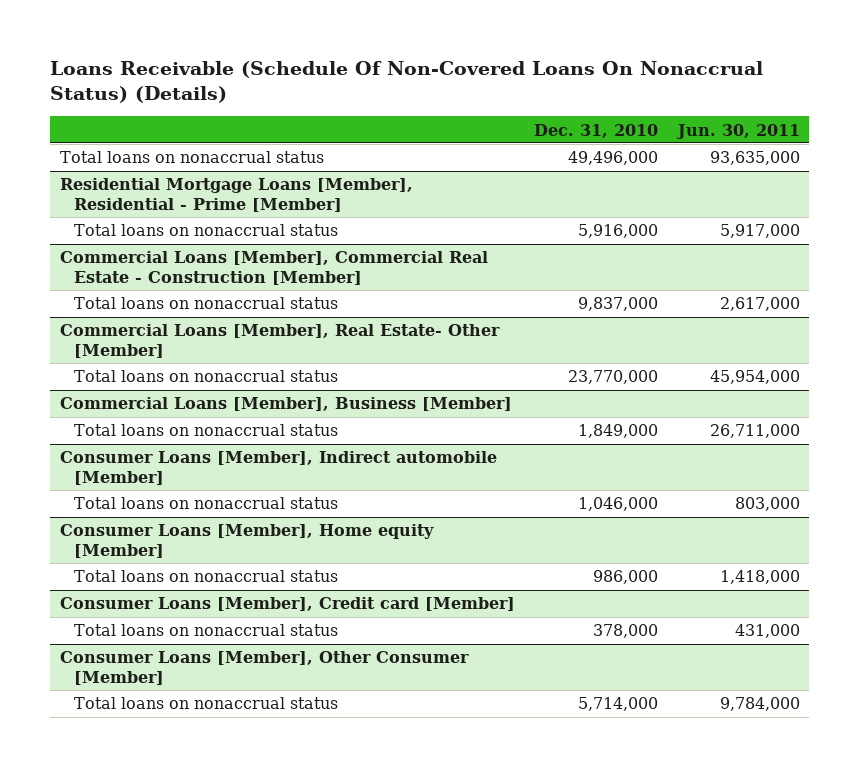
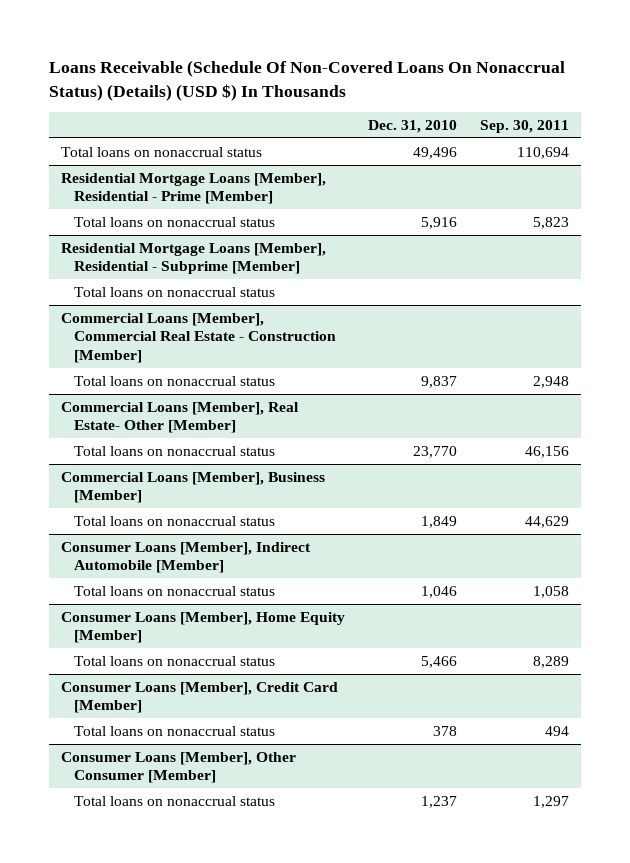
[49,60,763,104] Loans Receivable (Schedule Of Non-Covered Loans On Nonaccrual Status) (Details) -> [48,59,565,101] Loans Receivable (Schedule Of Non-Covered Loans On Nonaccrual Status) (Details) (USD $) In Thousands
[675,123,800,139] Jun. 30, 2011 -> none
none -> [480,119,570,133] Sep. 30, 2011
[568,151,659,166] 49,496,000 -> [412,146,457,159] 49,496
[578,224,659,239] 5,916,000 -> [420,216,457,229] 5,916
none -> [60,242,326,275] Residential Mortgage Loans [Member], Residential - Subprime [Member]
none -> [74,286,276,297] Total loans on nonaccrual status
[578,297,659,312] 9,837,000 -> [420,375,457,388] 9,837
[568,370,659,385] 23,770,000 -> [412,445,457,458] 23,770
[578,424,659,439] 1,849,000 -> [420,515,457,528] 1,849
[59,451,497,485] Consumer Loans [Member], Indirect automobile [Member] -> [60,541,311,574] Consumer Loans [Member], Indirect Automobile [Member]
[578,497,659,512] 1,046,000 -> [420,585,457,598] 1,046
[59,524,434,558] Consumer Loans [Member], Home equity [Member] -> [60,611,345,644] Consumer Loans [Member], Home Equity [Member]
[593,570,659,585] 986,000 -> [420,655,457,668] 5,466
[59,597,515,612] Consumer Loans [Member], Credit card [Member] -> [60,681,338,714] Consumer Loans [Member], Credit Card [Member]
[593,624,659,639] 378,000 -> [432,725,457,736] 378
[578,697,659,712] 5,714,000 -> [420,795,457,808] 1,237

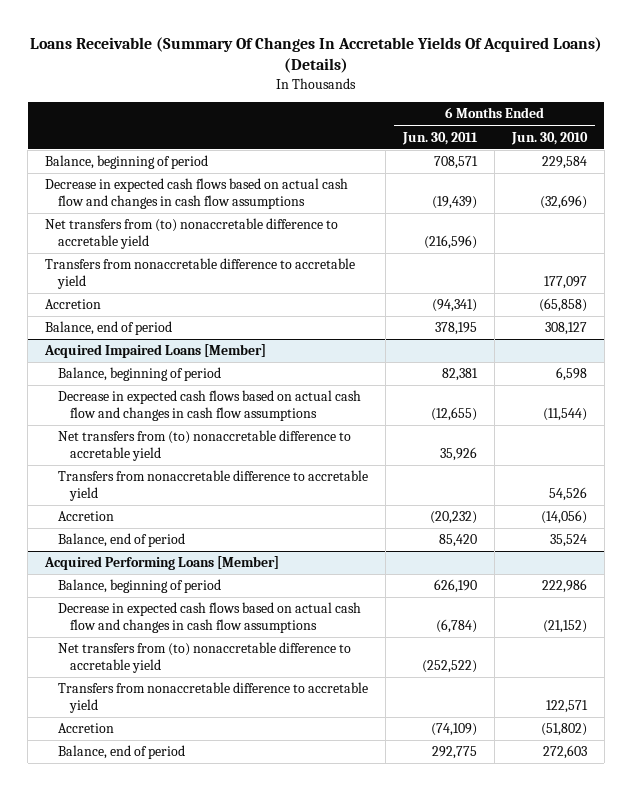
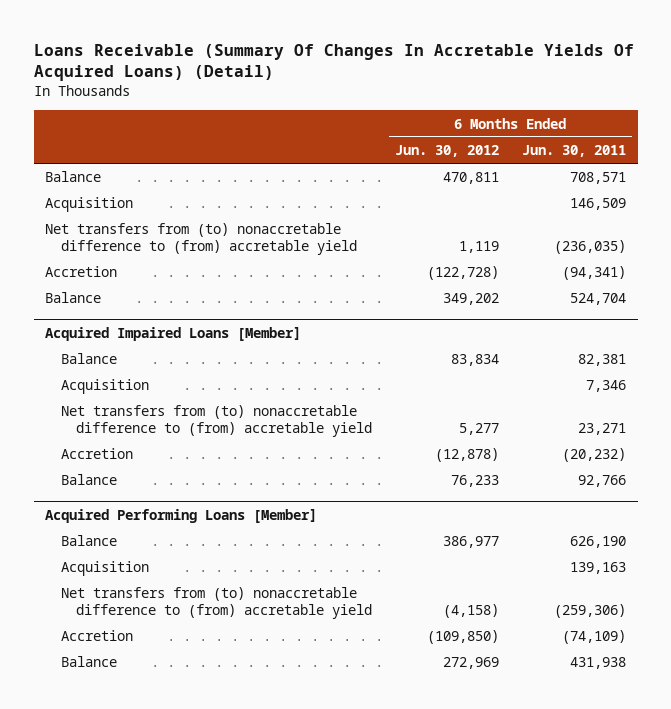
[29,37,602,74] Loans Receivable (Summary Of Changes In Accretable Yields Of Acquired Loans) (Details) -> [33,43,634,82] Loans Receivable (Summary Of Changes In Accretable Yields Of Acquired Loans) (Detail)
[510,131,588,145] Jun. 30, 2010 -> none
none -> [394,145,499,158] Jun. 30, 2012
[45,178,349,209] Decrease in expected cash flows based on actual cash flow and changes in cash flow assumptions -> none
[45,258,356,289] Transfers from nonaccretable difference to accretable yield -> none
[45,155,209,170] Balance, beginning of period -> [45,171,102,183] Balance
none -> [45,197,134,213] Acquisition
[45,218,339,249] Net transfers from (to) nonaccretable difference to accretable yield -> [45,223,357,255] Net transfers from (to) nonaccretable difference to (from) accretable yield
[423,234,477,249] (216,596) -> [554,239,627,254] (236,035)
[45,321,173,336] Balance, end of period -> [45,292,102,304] Balance
[434,322,477,336] 378,195 -> [570,293,627,306] 524,704
[57,390,361,421] Decrease in expected cash flows based on actual cash flow and changes in cash flow assumptions -> none
[57,470,368,501] Transfers from nonaccretable difference to accretable yield -> none
[57,367,221,382] Balance, beginning of period -> [60,353,117,365] Balance
none -> [60,379,149,395] Acquisition
[57,430,351,461] Net transfers from (to) nonaccretable difference to accretable yield -> [60,405,372,437] Net transfers from (to) nonaccretable difference to (from) accretable yield
[439,446,477,461] 35,926 -> [578,422,627,435] 23,271
[57,533,185,548] Balance, end of period -> [60,474,117,486] Balance
[438,534,477,548] 85,420 -> [578,475,627,488] 92,766
[57,602,361,633] Decrease in expected cash flows based on actual cash flow and changes in cash flow assumptions -> none
[57,682,368,713] Transfers from nonaccretable difference to accretable yield -> none
[57,579,221,594] Balance, beginning of period -> [60,535,117,547] Balance
none -> [60,561,149,577] Acquisition
[57,642,351,673] Net transfers from (to) nonaccretable difference to accretable yield -> [60,587,372,619] Net transfers from (to) nonaccretable difference to (from) accretable yield
[421,659,477,673] (252,522) -> [554,603,627,618] (259,306)
[57,745,185,760] Balance, end of period -> [60,656,117,668] Balance
[431,746,477,760] 292,775 -> [570,657,627,670] 431,938

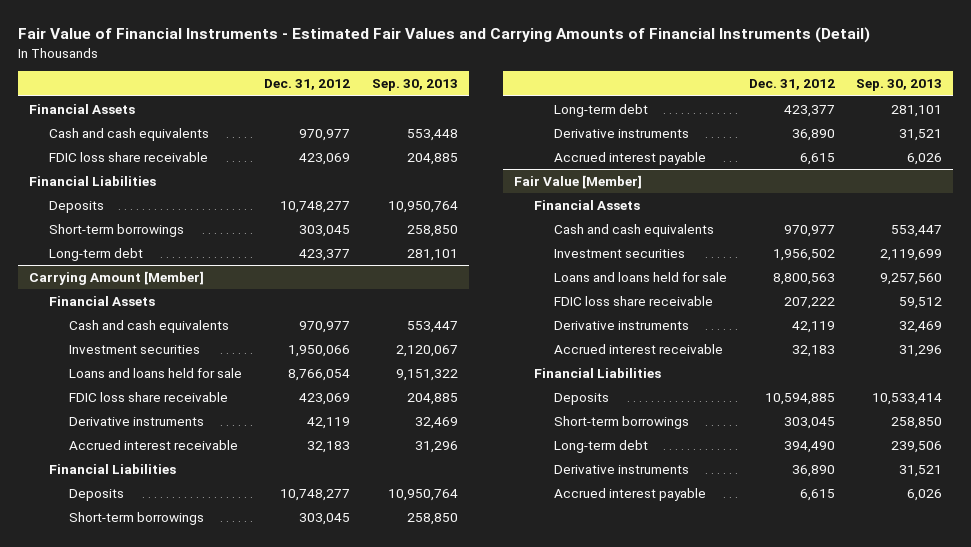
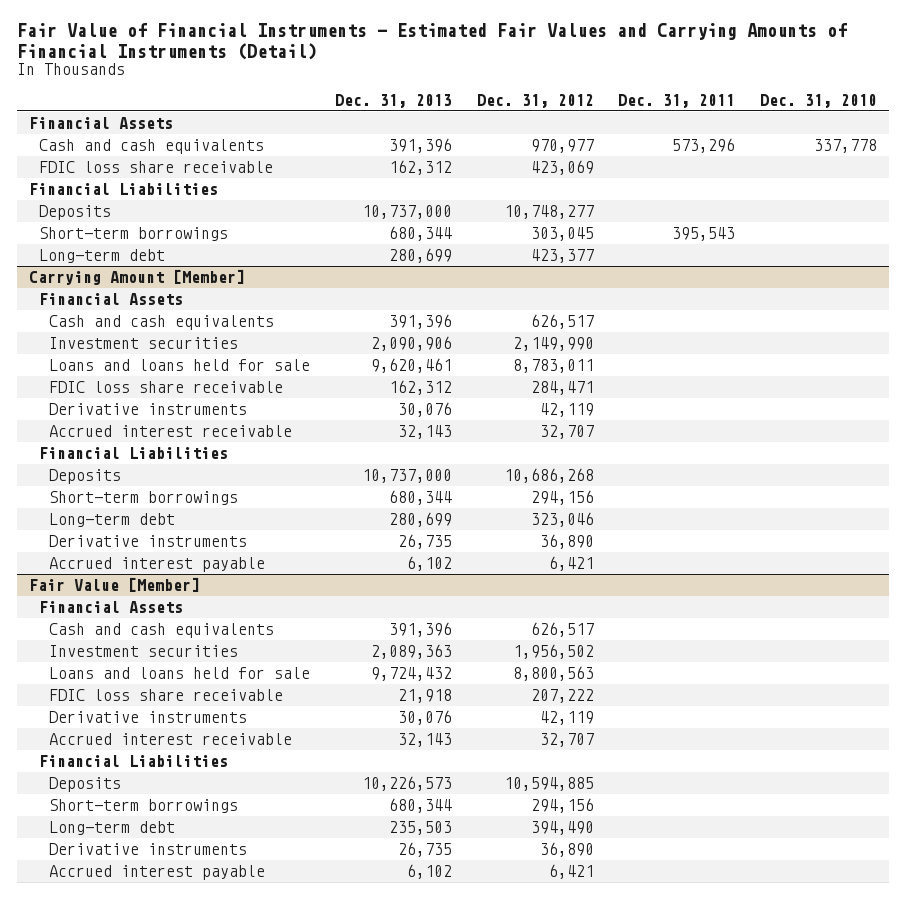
[371,79,458,92] Sep. 30, 2013 -> none
none -> [335,93,453,108] Dec. 31, 2013
none -> [618,93,736,108] Dec. 31, 2011
none -> [759,93,877,108] Dec. 31, 2010
[298,321,350,334] 970,977 -> [530,314,594,330] 626,517
[287,345,350,358] 1,950,066 -> [512,337,594,352] 2,149,990
[287,369,350,382] 8,766,054 -> [512,359,594,374] 8,783,011
[298,393,350,406] 423,069 -> [530,381,594,396] 284,471
[306,441,350,454] 32,183 -> [539,425,594,440] 32,707
[279,489,350,502] 10,748,277 -> [503,468,594,484] 10,686,268
[298,513,350,526] 303,045 -> [530,490,594,506] 294,156
[783,105,835,118] 423,377 -> [530,512,594,528] 323,046
[799,153,835,166] 6,615 -> [548,556,594,572] 6,421
[783,225,835,238] 970,977 -> [530,622,594,638] 626,517
[791,345,835,358] 32,183 -> [539,733,594,748] 32,707
[783,417,835,430] 303,045 -> [530,798,594,814] 294,156
[799,489,835,502] 6,615 -> [548,864,594,880] 6,421

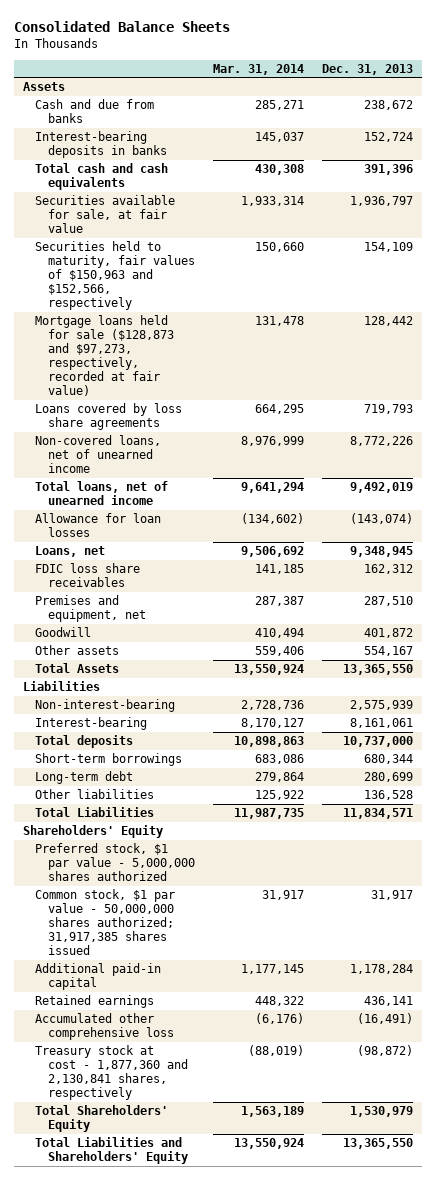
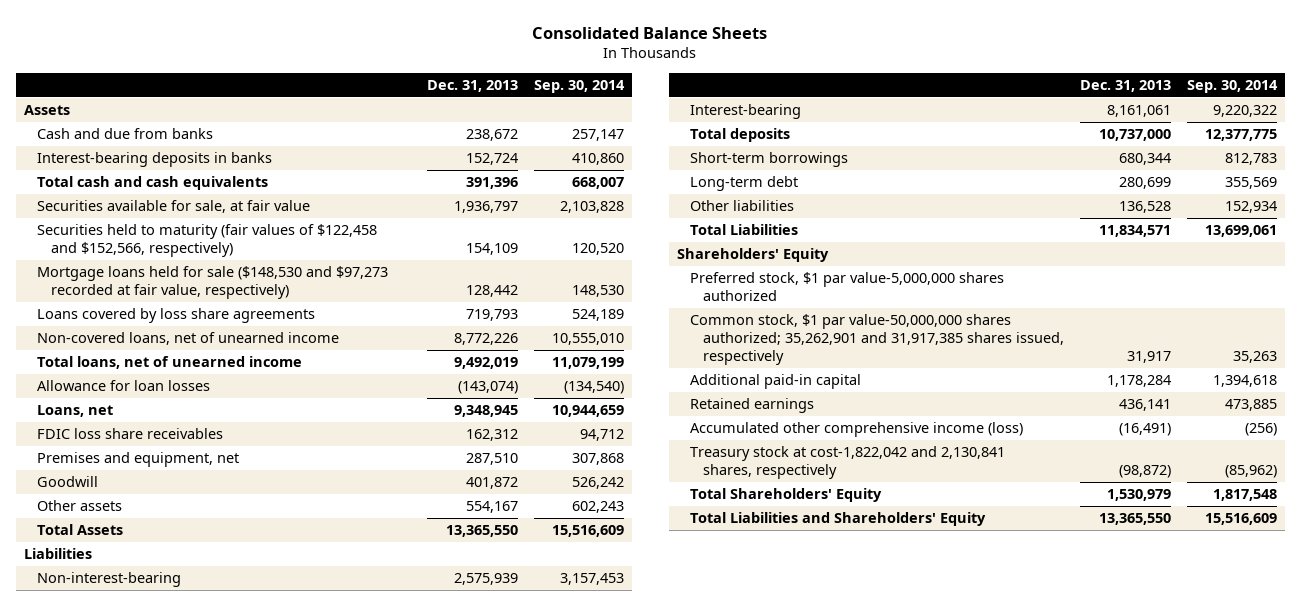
[212,64,304,76] Mar. 31, 2014 -> none
none -> [534,80,626,94] Sep. 30, 2014
[35,241,195,311] Securities held to maturity, fair values of $150,963 and $152,566, respectively -> [37,224,378,258] Securities held to maturity (fair values of $122,458 and $152,566, respectively)
[35,315,174,397] Mortgage loans held for sale ($128,873 and $97,273, respectively, recorded at fair value) -> [37,266,389,300] Mortgage loans held for sale ($148,530 and $97,273 recorded at fair value, respectively)
[35,843,195,882] Preferred stock, $1 par value - 5,000,000 shares authorized -> [689,272,1004,302] Preferred stock, $1 par value-5,000,000 shares authorized
[35,889,176,956] Common stock, $1 par value - 50,000,000 shares authorized; 31,917,385 shares issued -> [689,314,1065,365] Common stock, $1 par value-50,000,000 shares authorized; 35,262,901 and 31,917,385 shares issued, respectively
[35,1013,174,1041] Accumulated other comprehensive loss -> [689,422,1023,438] Accumulated other comprehensive income (loss)
[35,1045,188,1101] Treasury stock at cost - 1,877,360 and 2,130,841 shares, respectively -> [689,446,1005,480] Treasury stock at cost-1,822,042 and 2,130,841 shares, respectively

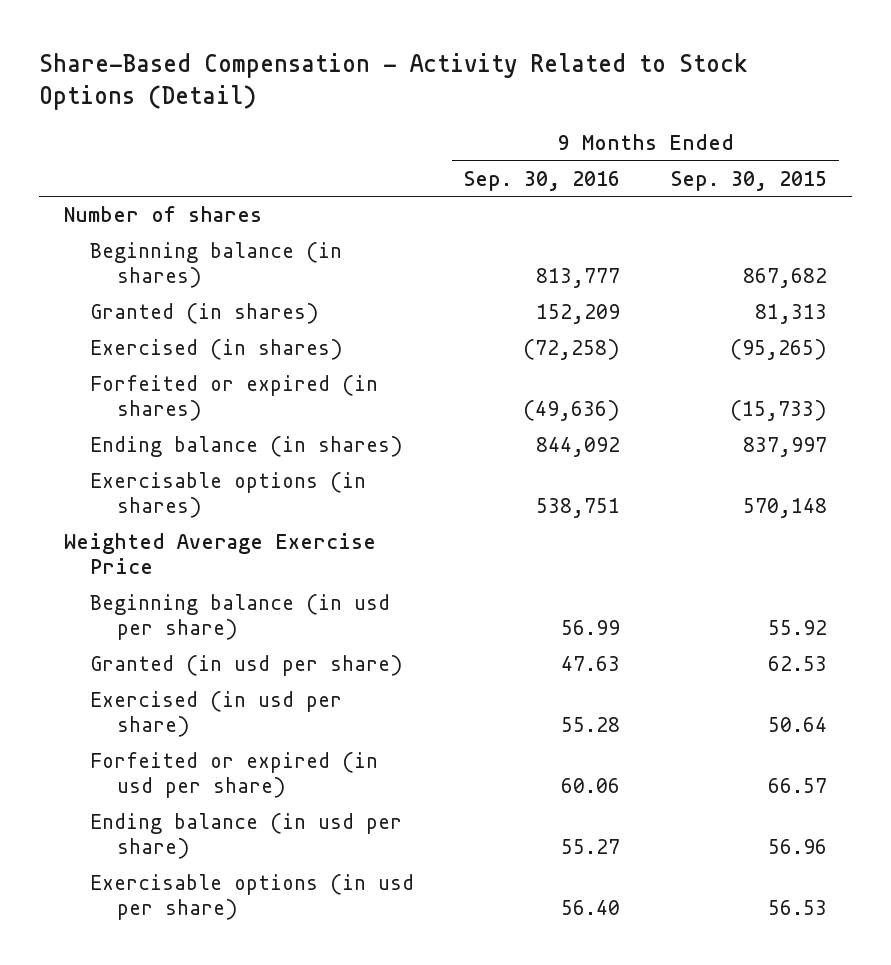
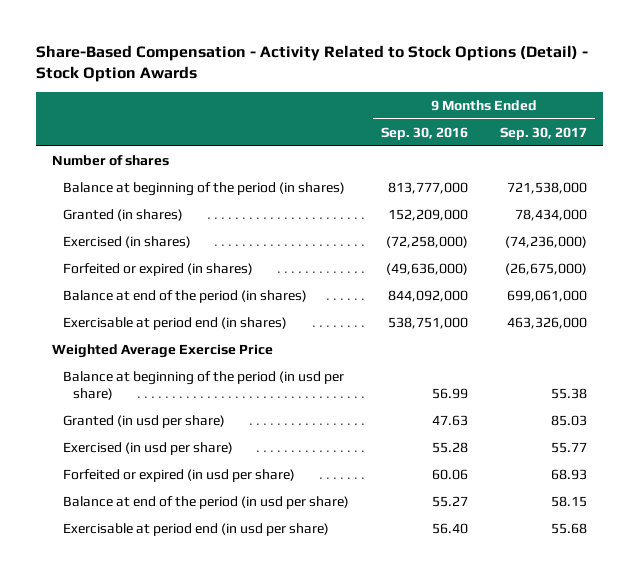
[39,52,749,111] Share-Based Compensation - Activity Related to Stock Options (Detail) -> [35,45,588,83] Share-Based Compensation - Activity Related to Stock Options (Detail) - Stock Option Awards
[670,170,827,191] Sep. 30, 2015 -> none
none -> [499,126,587,140] Sep. 30, 2017
[90,241,343,289] Beginning balance (in shares) -> [62,181,345,196] Balance at beginning of the period (in shares)
[536,268,621,289] 813,777 -> [387,181,468,194] 813,777,000
[536,303,621,324] 152,209 -> [387,208,468,221] 152,209,000
[523,338,621,360] (72,258) -> [385,235,468,248] (72,258,000)
[523,400,621,422] (49,636) -> [385,262,468,275] (49,636,000)
[90,435,404,457] Ending balance (in shares) -> [62,289,307,303] Balance at end of the period (in shares)
[536,436,621,457] 844,092 -> [387,289,468,302] 844,092,000
[90,471,367,519] Exercisable options (in shares) -> [62,316,287,330] Exercisable at period end (in shares)
[536,498,621,519] 538,751 -> [387,316,468,329] 538,751,000
[90,593,391,641] Beginning balance (in usd per share) -> [62,370,344,400] Balance at beginning of the period (in usd per share)
[90,812,403,860] Ending balance (in usd per share) -> [62,495,349,509] Balance at end of the period (in usd per share)
[90,873,415,921] Exercisable options (in usd per share) -> [62,522,329,536] Exercisable at period end (in usd per share)

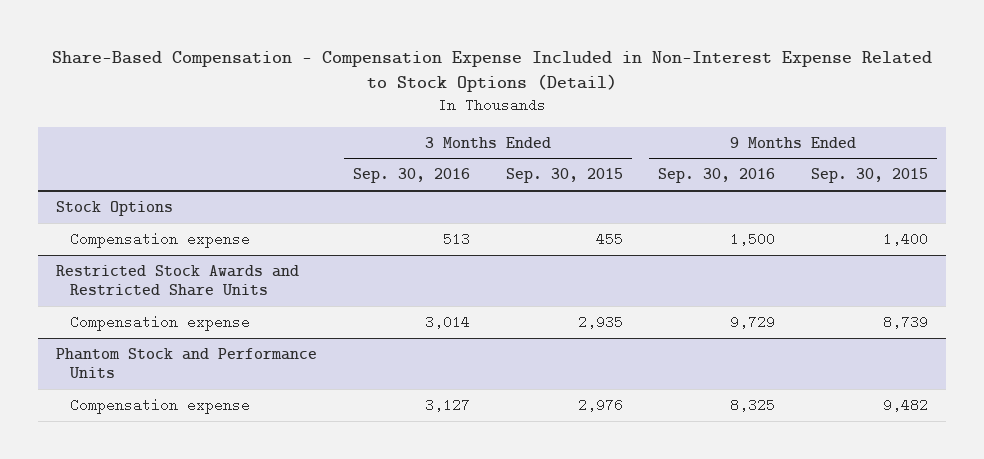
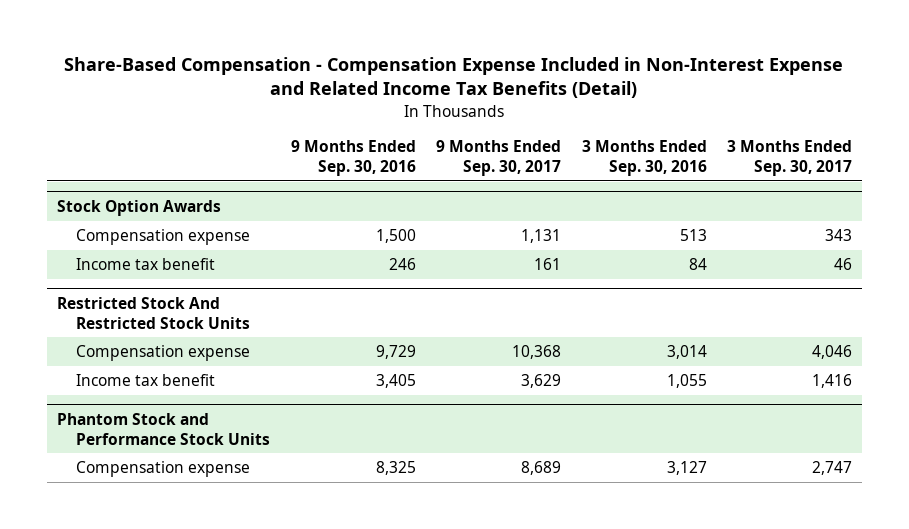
[52,51,933,93] Share-Based Compensation - Compensation Expense Included in Non-Interest Expense Related to Stock Options (Detail) -> [64,56,844,99] Share-Based Compensation - Compensation Expense Included in Non-Interest Expense and Related Income Tax Benefits (Detail)
[505,168,623,184] Sep. 30, 2015 -> none
[811,168,929,184] Sep. 30, 2015 -> none
none -> [436,140,562,177] 9 Months Ended Sep. 30, 2017
none -> [727,140,853,177] 3 Months Ended Sep. 30, 2017
[55,200,173,216] Stock Options -> [56,199,221,216] Stock Option Awards
none -> [76,258,216,271] Income tax benefit
[55,264,299,297] Restricted Stock Awards and Restricted Share Units -> [56,296,251,329] Restricted Stock And Restricted Stock Units
none -> [76,374,216,387] Income tax benefit
[55,347,317,379] Phantom Stock and Performance Units -> [56,412,271,445] Phantom Stock and Performance Stock Units

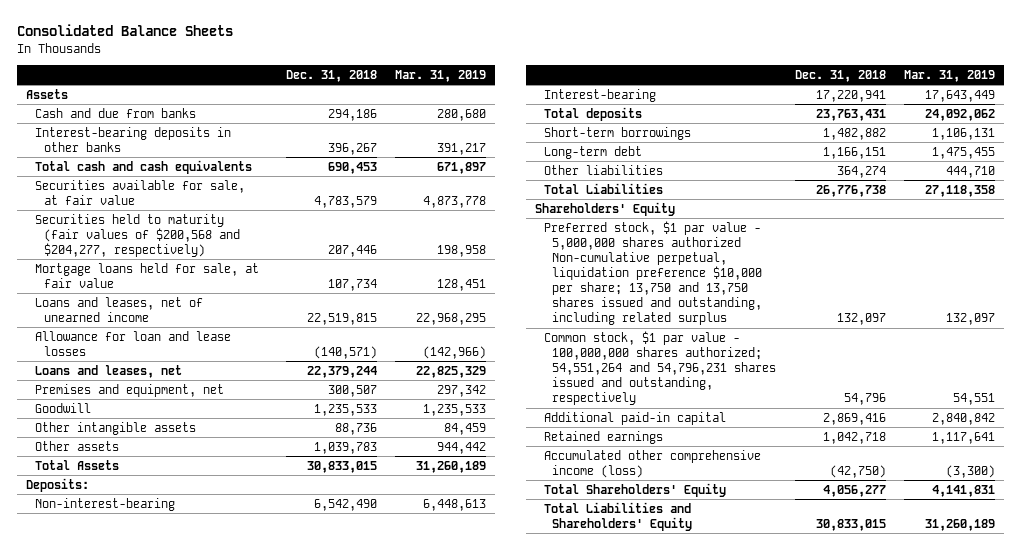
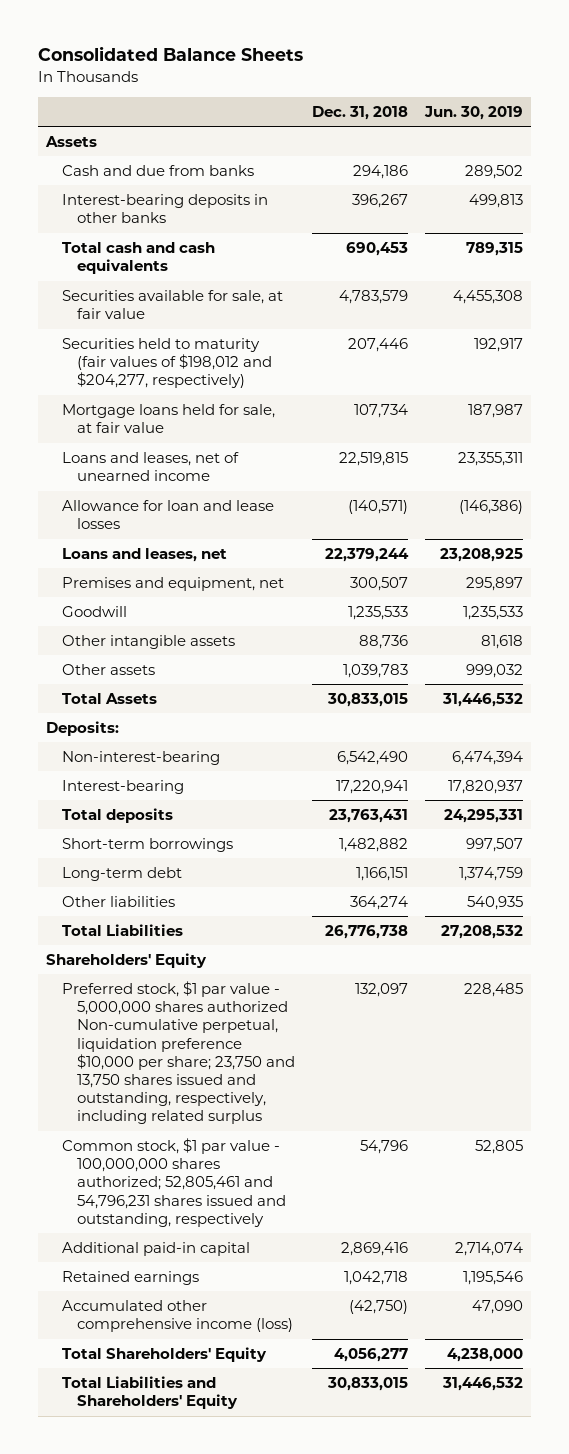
[395,70,487,83] Mar. 31, 2019 -> none
none -> [423,105,523,120] Jun. 30, 2019
[35,214,240,258] Securities held to maturity (fair values of $200,568 and $204,277, respectively) -> [61,337,273,389] Securities held to maturity (fair values of $198,012 and $204,277, respectively)
[543,221,763,326] Preferred stock, $1 par value - 5,000,000 shares authorized Non-cumulative perpetual, liquidation preference $10,000 per share; 13,750 and 13,750 shares issued and outstanding, including related surplus -> [61,980,296,1125] Preferred stock, $1 par value - 5,000,000 shares authorized Non-cumulative perpetual, liquidation preference $10,000 per share; 23,750 and 13,750 shares issued and outstanding, respectively, including related surplus
[543,331,777,406] Common stock, $1 par value - 100,000,000 shares authorized; 54,551,264 and 54,796,231 shares issued and outstanding, respectively -> [61,1137,287,1227] Common stock, $1 par value - 100,000,000 shares authorized; 52,805,461 and 54,796,231 shares issued and outstanding, respectively

